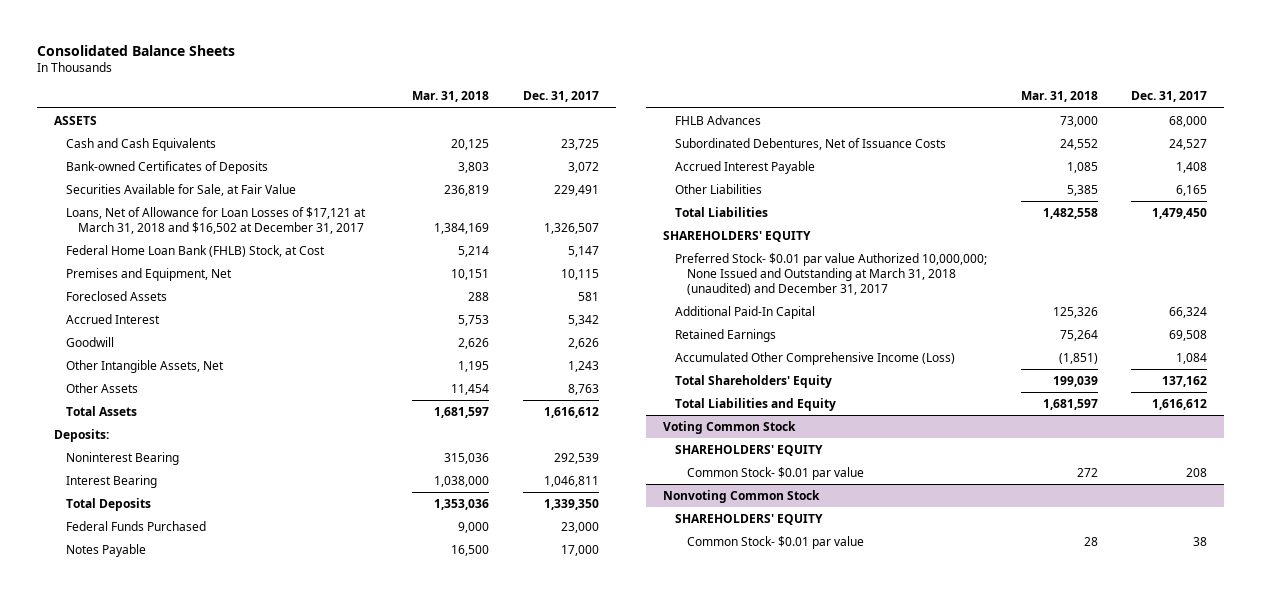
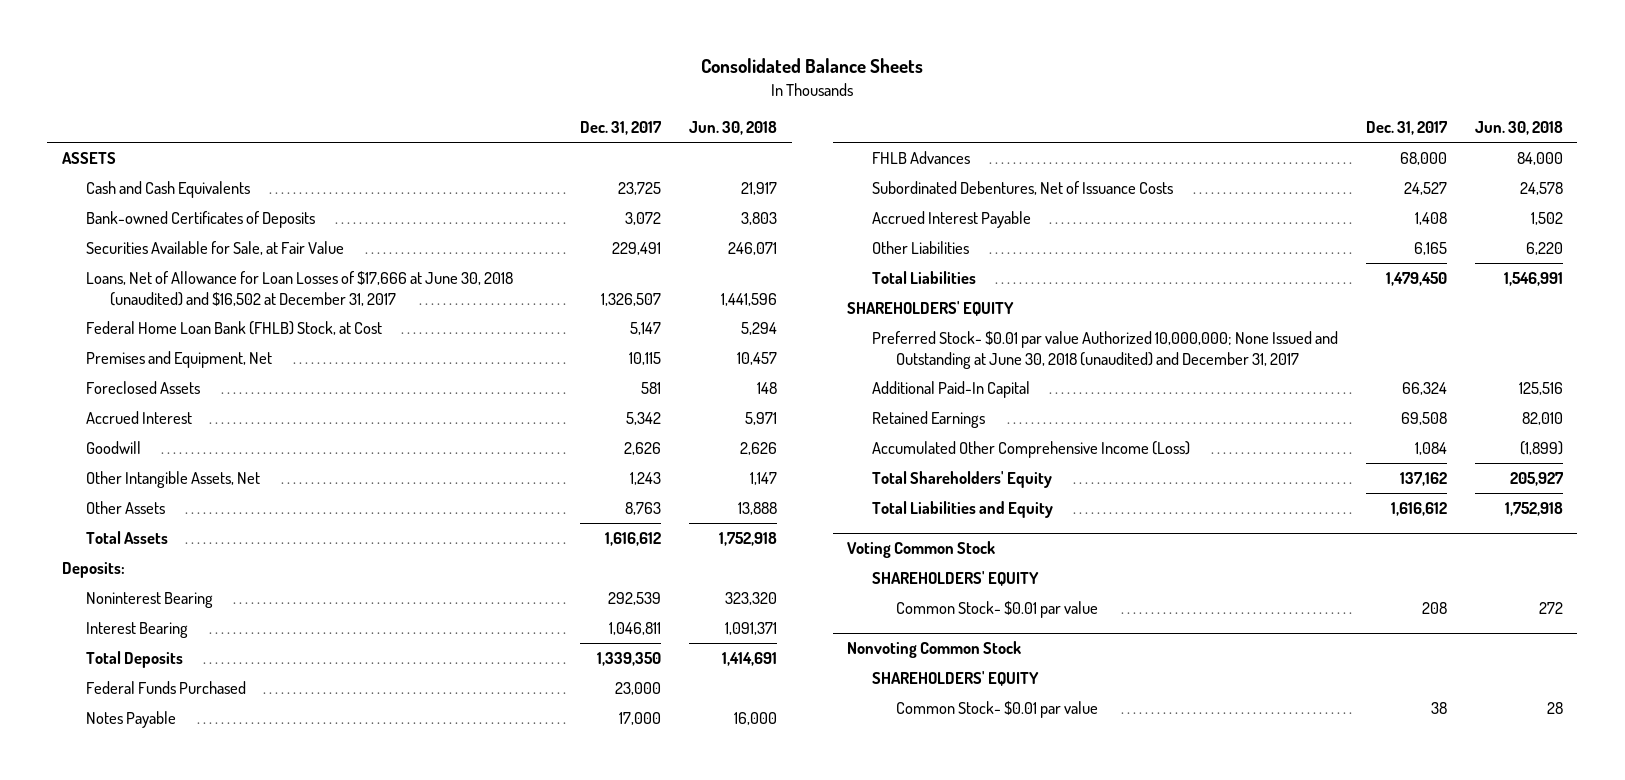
[411,91,489,103] Mar. 31, 2018 -> none
none -> [689,121,778,136] Jun. 30, 2018
[66,206,367,235] Loans, Net of Allowance for Loan Losses of $17,121 at March 31, 2018 and $16,502 at December 31, 2017 -> [85,270,513,306] Loans, Net of Allowance for Loan Losses of $17,666 at June 30, 2018 (unaudited) and $16,502 at December 31, 2017
[674,252,987,296] Preferred Stock- $0.01 par value Authorized 10,000,000; None Issued and Outstanding at March 31, 2018 (unaudited) and December 31, 2017 -> [871,330,1338,369] Preferred Stock- $0.01 par value Authorized 10,000,000; None Issued and Outstanding at June 30, 2018 (unaudited) and December 31, 2017

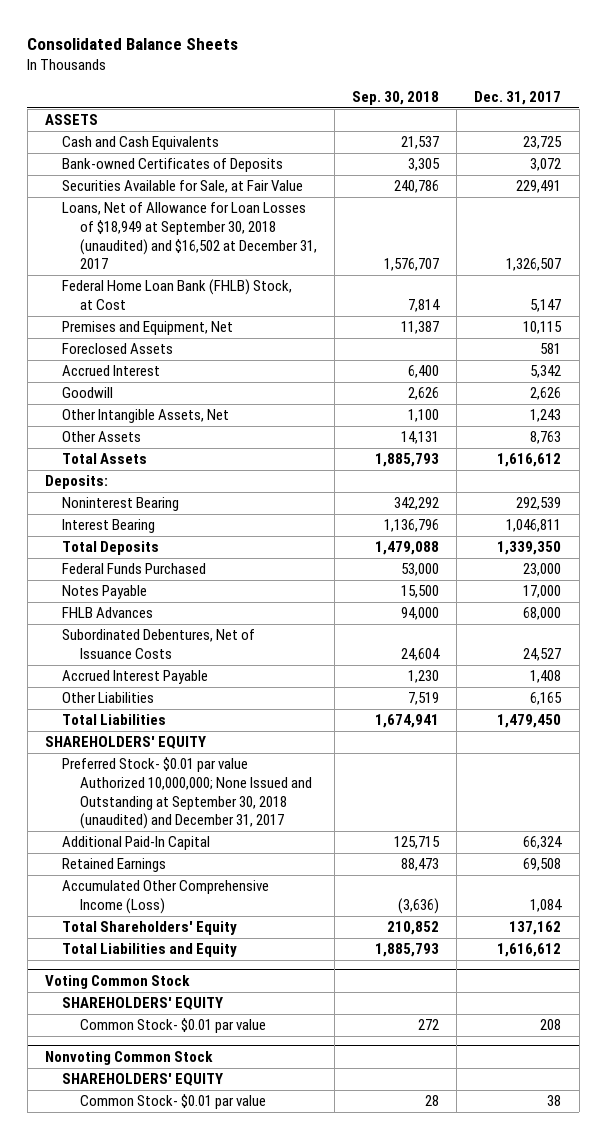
[689,121,778,136] Jun. 30, 2018 -> none
none -> [352,90,440,105] Sep. 30, 2018
[85,270,513,306] Loans, Net of Allowance for Loan Losses of $17,666 at June 30, 2018 (unaudited) and $16,502 at December 31, 2017 -> [62,202,317,270] Loans, Net of Allowance for Loan Losses of $18,949 at September 30, 2018 (unaudited) and $16,502 at December 31, 2017
[871,330,1338,369] Preferred Stock- $0.01 par value Authorized 10,000,000; None Issued and Outstanding at June 30, 2018 (unaudited) and December 31, 2017 -> [62,757,312,830] Preferred Stock- $0.01 par value Authorized 10,000,000; None Issued and Outstanding at September 30, 2018 (unaudited) and December 31, 2017

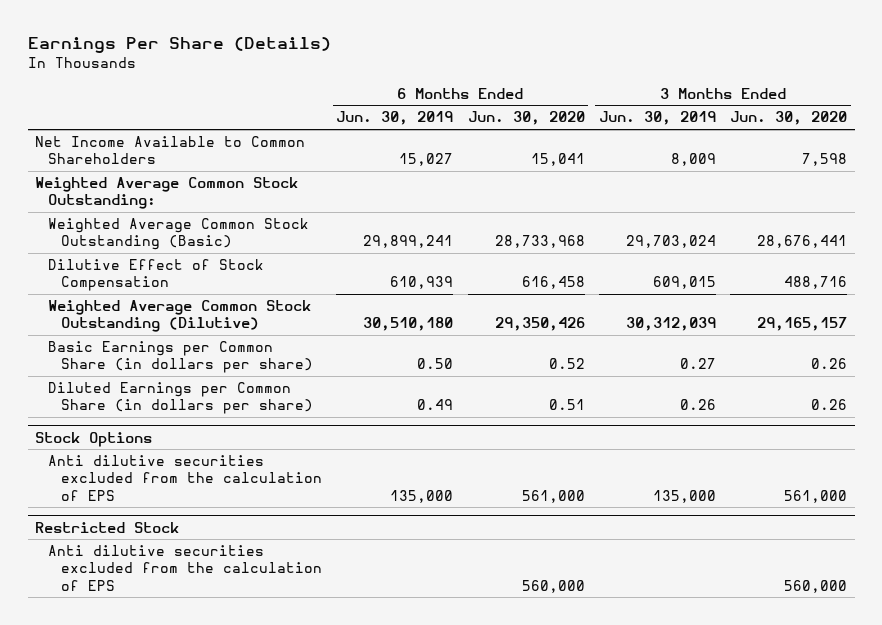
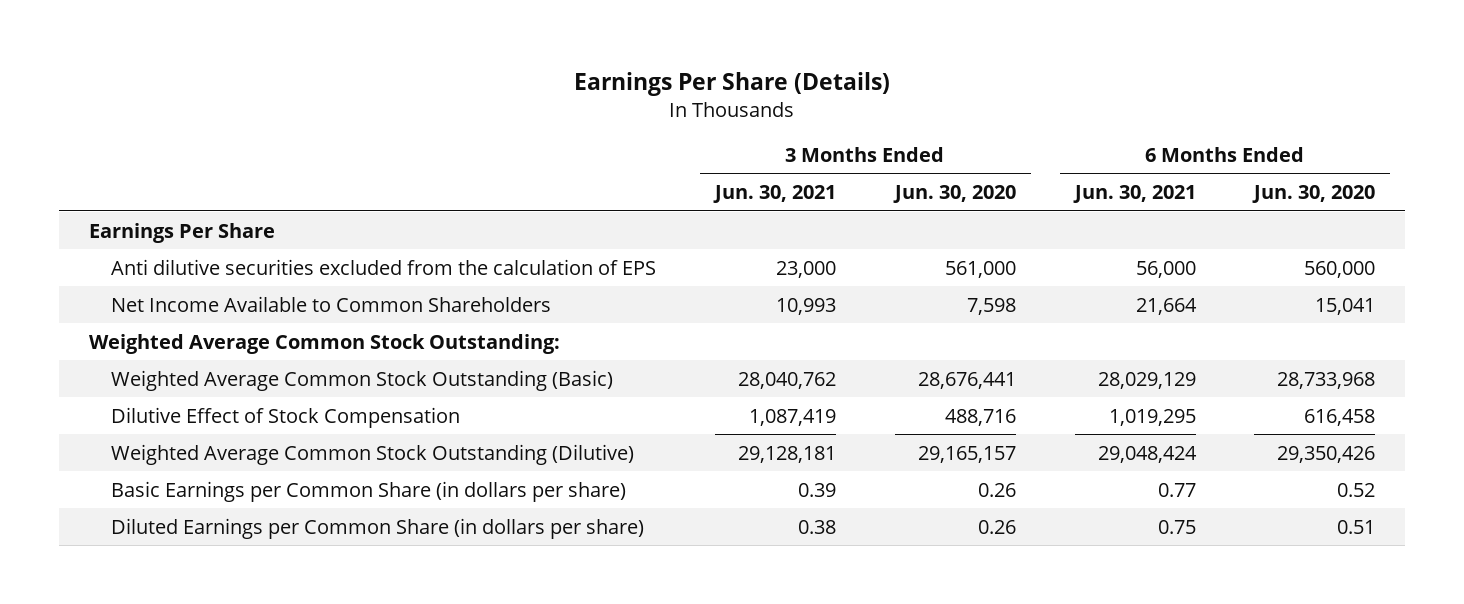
[336,111,454,126] Jun. 30, 2019 -> none
[598,111,716,126] Jun. 30, 2019 -> none
none -> [712,185,836,204] Jun. 30, 2021
none -> [1072,185,1196,204] Jun. 30, 2021
none -> [88,222,275,243] Earnings Per Share
none -> [111,258,657,275] Anti dilutive securities excluded from the calculation of EPS
[34,431,152,447] Stock Options -> none
[47,455,322,501] Anti dilutive securities excluded from the calculation of EPS -> none
[34,521,179,533] Restricted Stock -> none
[47,545,322,591] Anti dilutive securities excluded from the calculation of EPS -> none

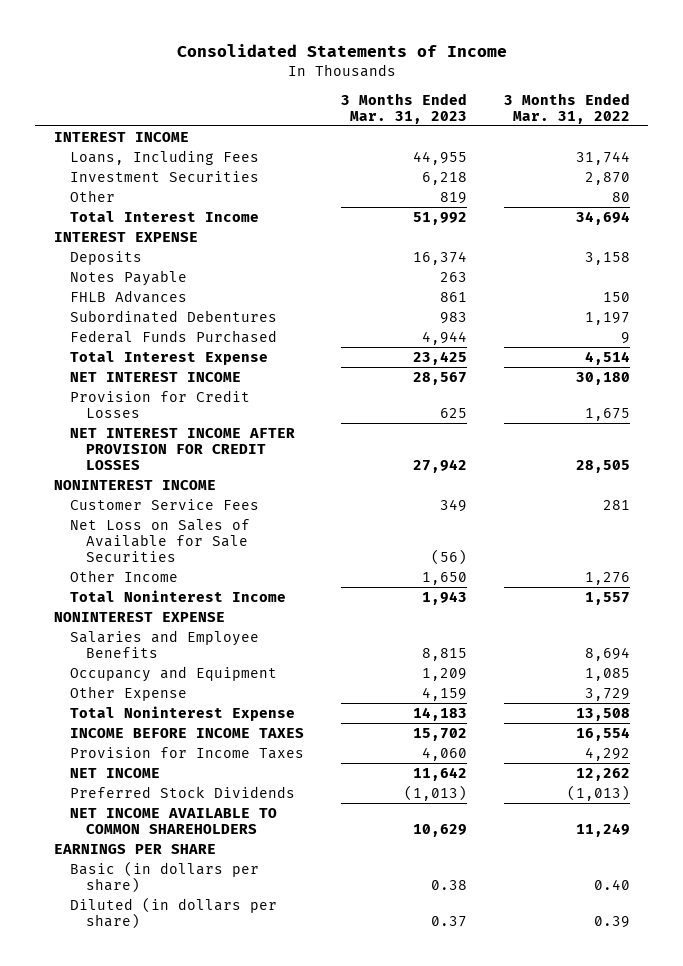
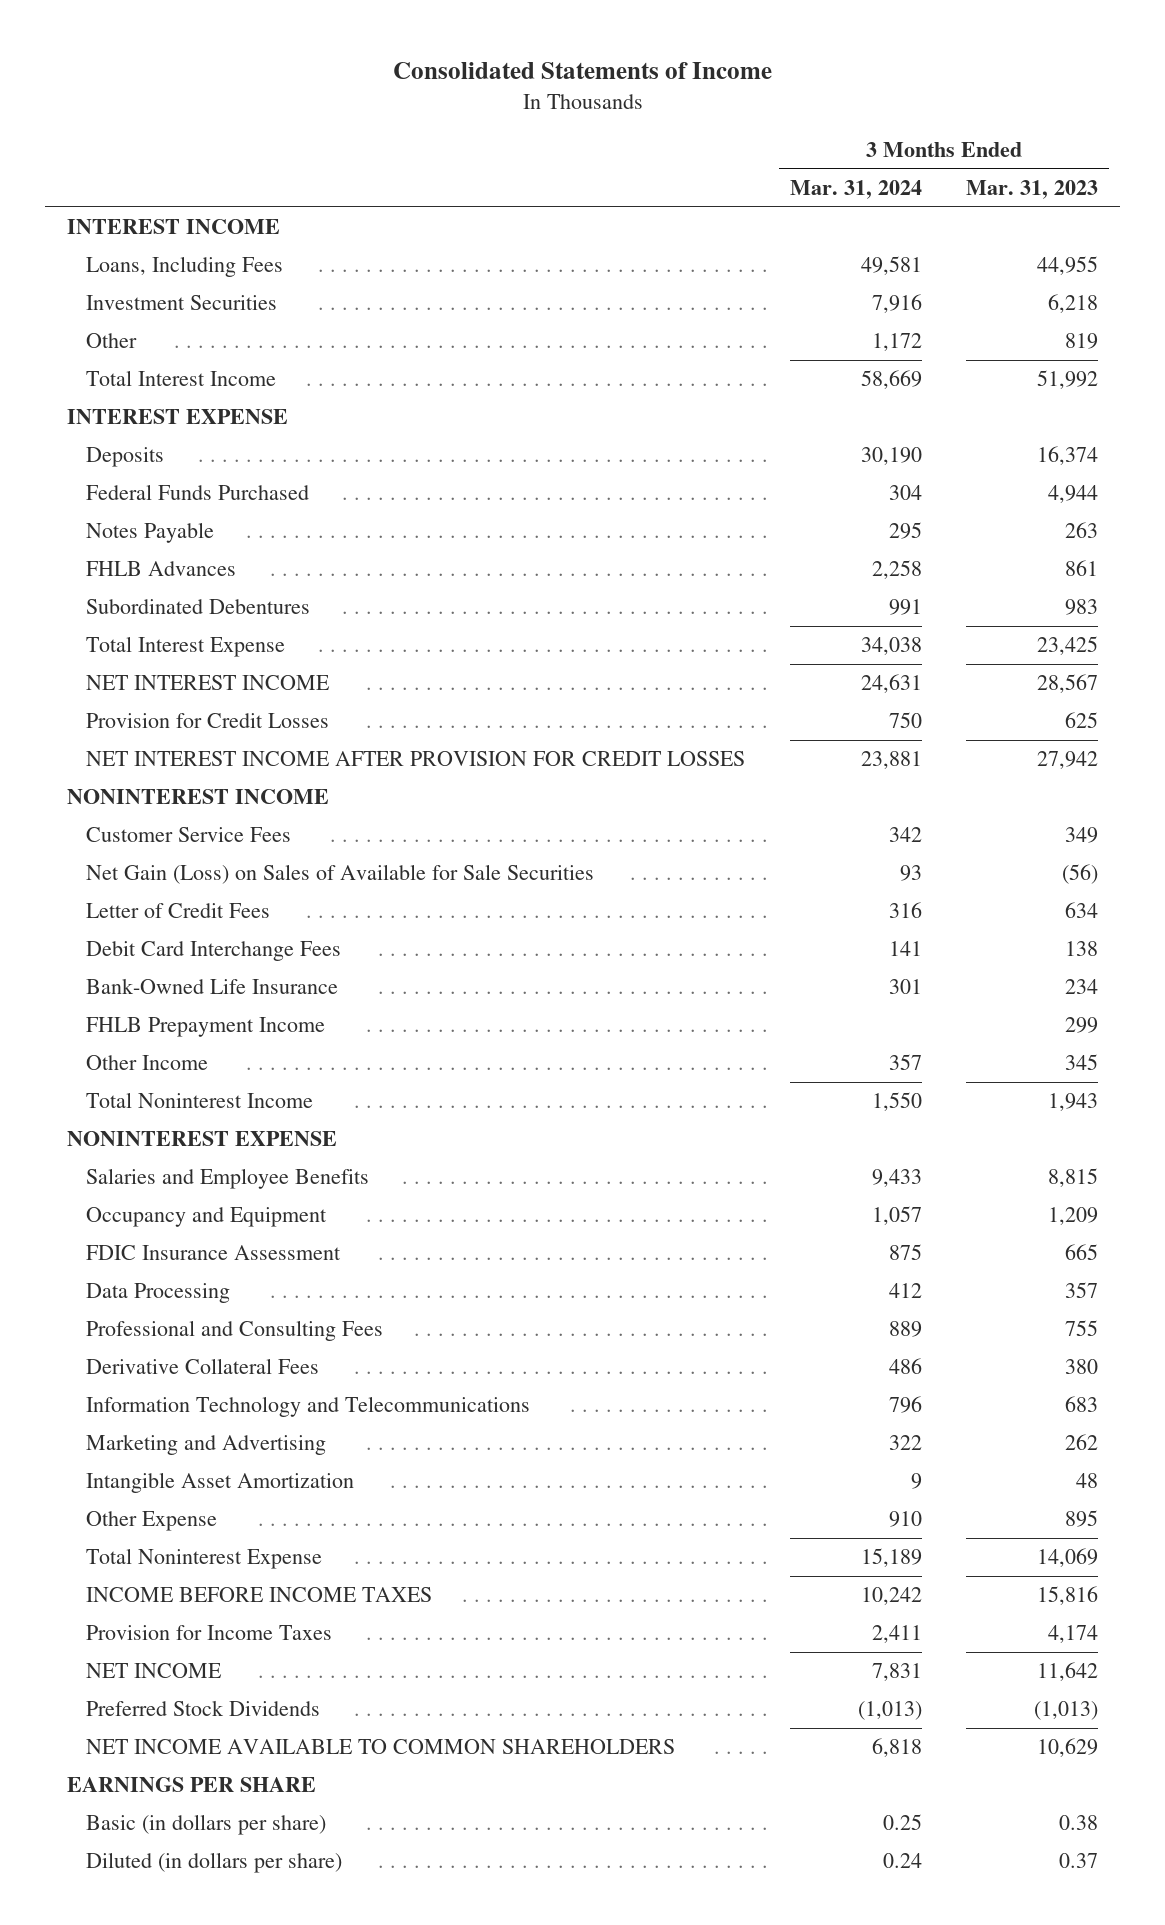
[503,92,630,124] 3 Months Ended Mar. 31, 2022 -> none
none -> [789,179,922,199] Mar. 31, 2024
[70,329,278,343] Federal Funds Purchased -> [86,484,310,501] Federal Funds Purchased
[70,518,251,563] Net Loss on Sales of Available for Sale Securities -> [86,864,595,885] Net Gain (Loss) on Sales of Available for Sale Securities
none -> [86,903,271,919] Letter of Credit Fees
none -> [86,941,342,962] Debit Card Interchange Fees
none -> [86,978,339,995] Bank-Owned Life Insurance
none -> [86,1017,326,1038] FHLB Prepayment Income
[421,571,467,585] 1,650 -> [1065,1054,1099,1071] 345
none -> [86,1245,342,1261] FDIC Insurance Assessment
none -> [86,1283,231,1304] Data Processing
none -> [86,1320,384,1342] Professional and Consulting Fees
none -> [86,1358,320,1375] Derivative Collateral Fees
none -> [86,1396,531,1418] Information Technology and Telecommunications
none -> [86,1434,327,1456] Marketing and Advertising
none -> [86,1472,355,1494] Intangible Asset Amortization
[421,686,467,701] 4,159 -> [1065,1510,1099,1528] 895
[412,706,467,721] 14,183 -> [1037,1548,1099,1568] 14,069
[412,727,467,741] 15,702 -> [1037,1586,1099,1606] 15,816
[421,746,467,761] 4,060 -> [1048,1625,1099,1644] 4,174

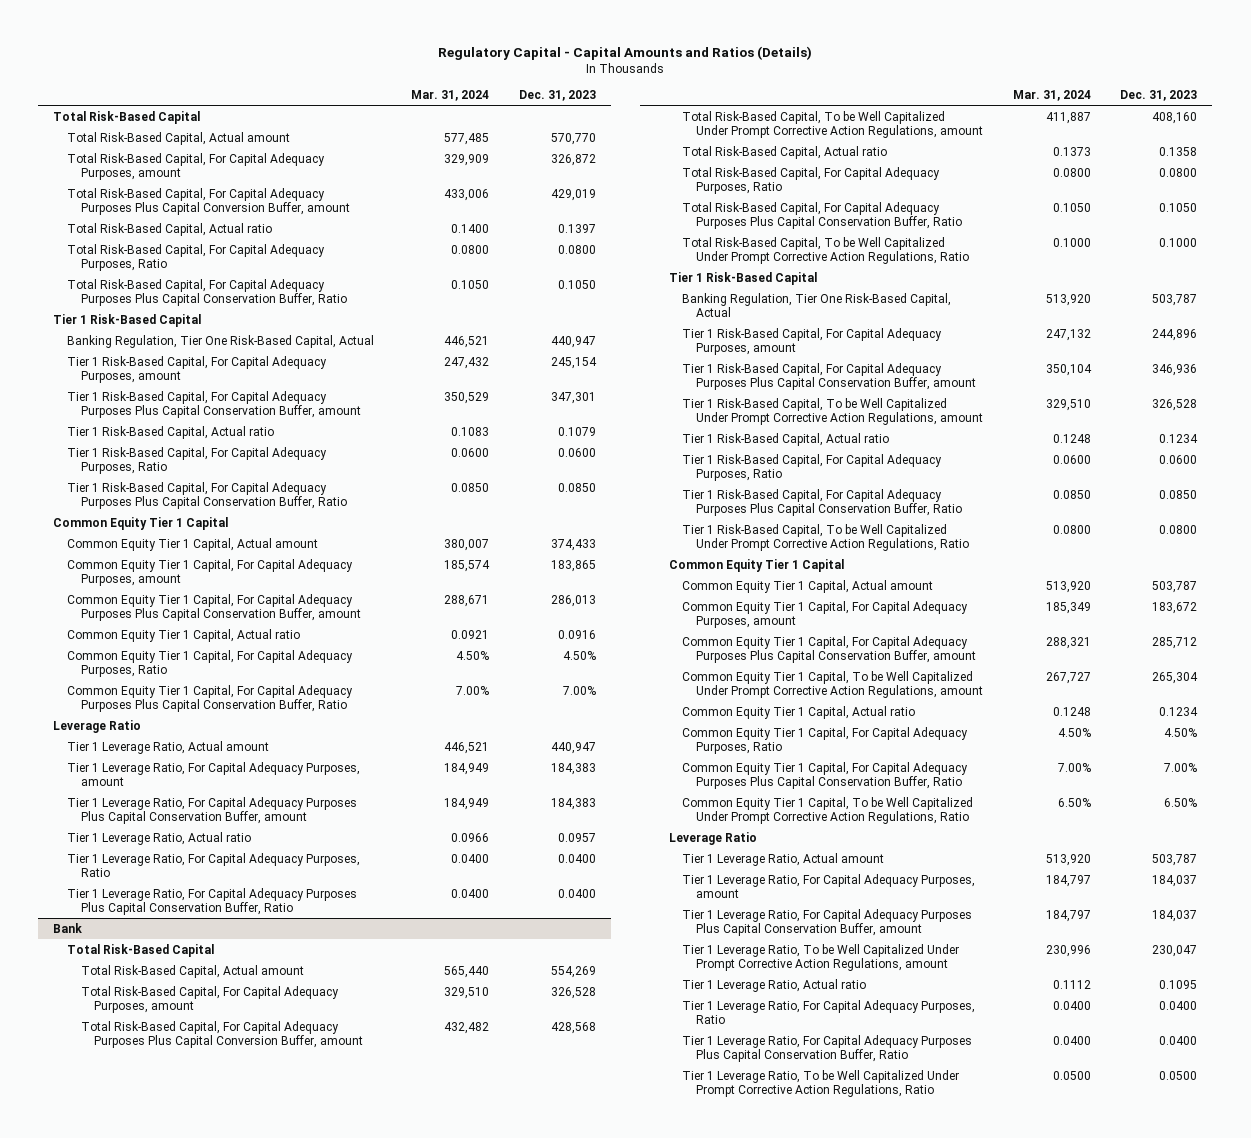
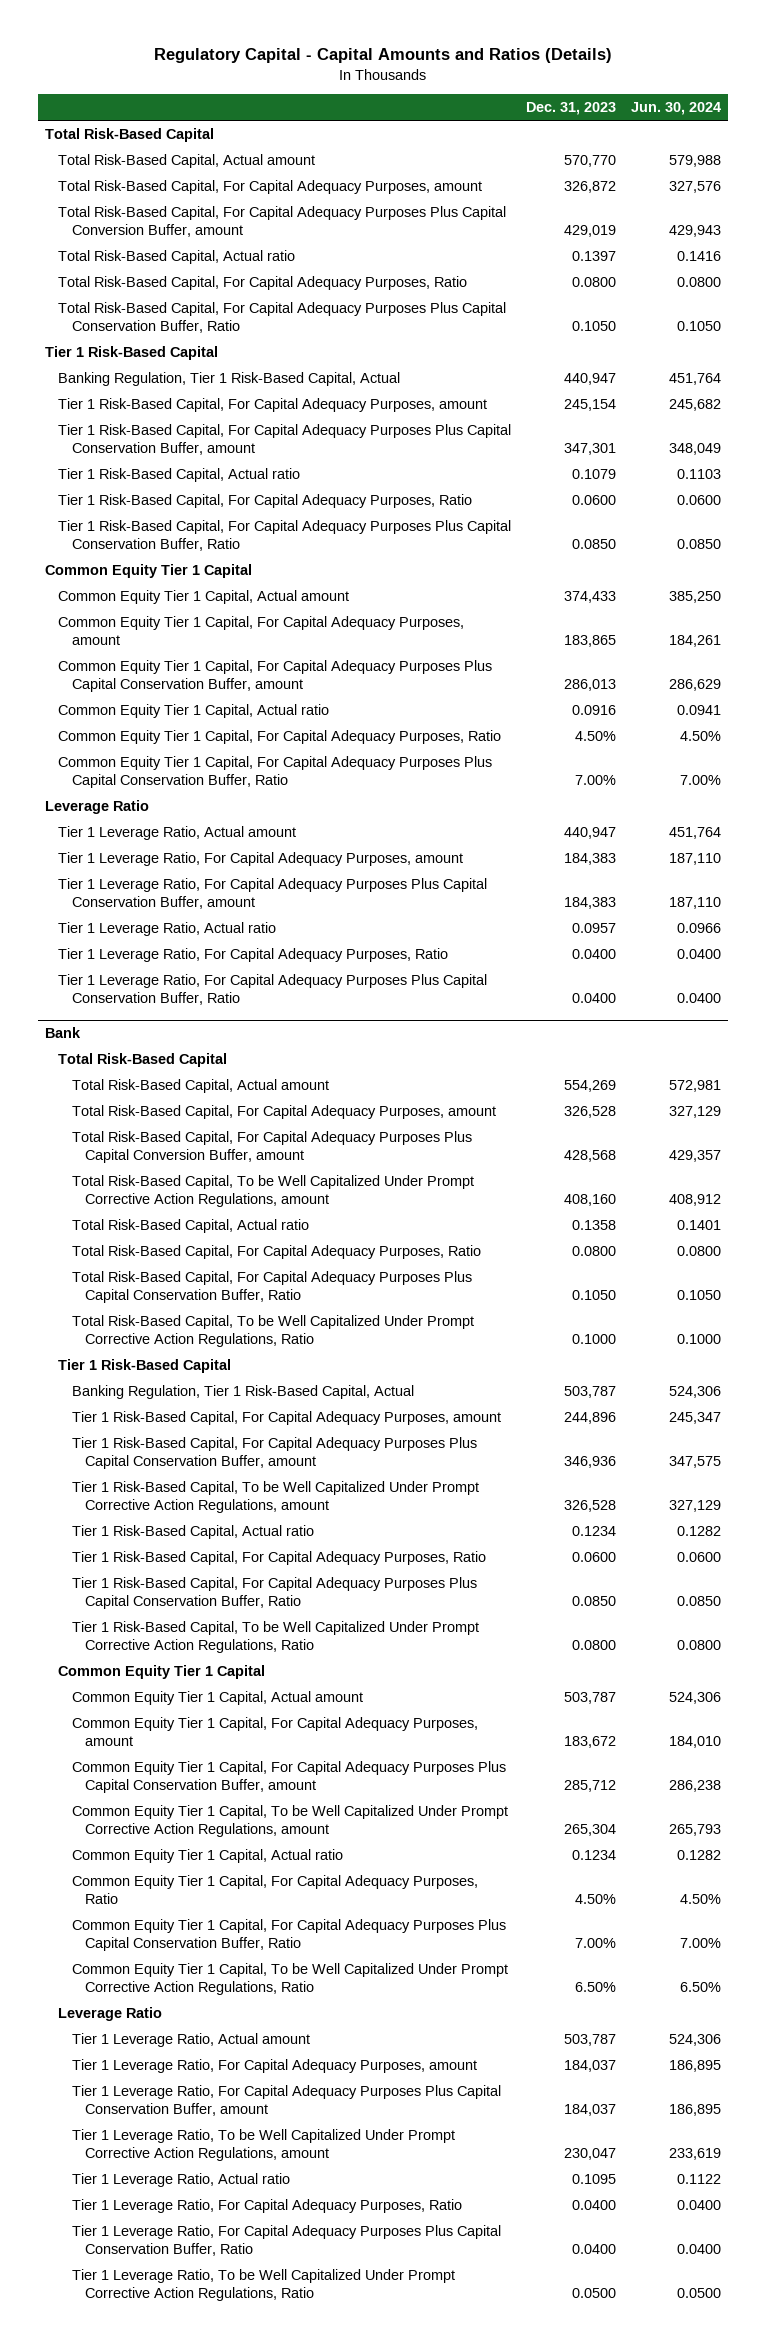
[410,90,489,102] Mar. 31, 2024 -> none
none -> [630,102,721,116] Jun. 30, 2024
[66,334,374,348] Banking Regulation, Tier One Risk-Based Capital, Actual -> [58,372,401,387] Banking Regulation, Tier 1 Risk-Based Capital, Actual
[682,292,952,317] Banking Regulation, Tier One Risk-Based Capital, Actual -> [71,1385,414,1400] Banking Regulation, Tier 1 Risk-Based Capital, Actual

